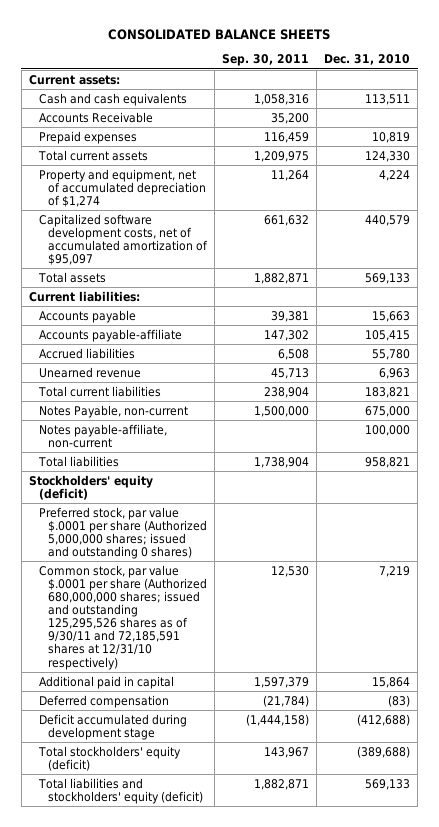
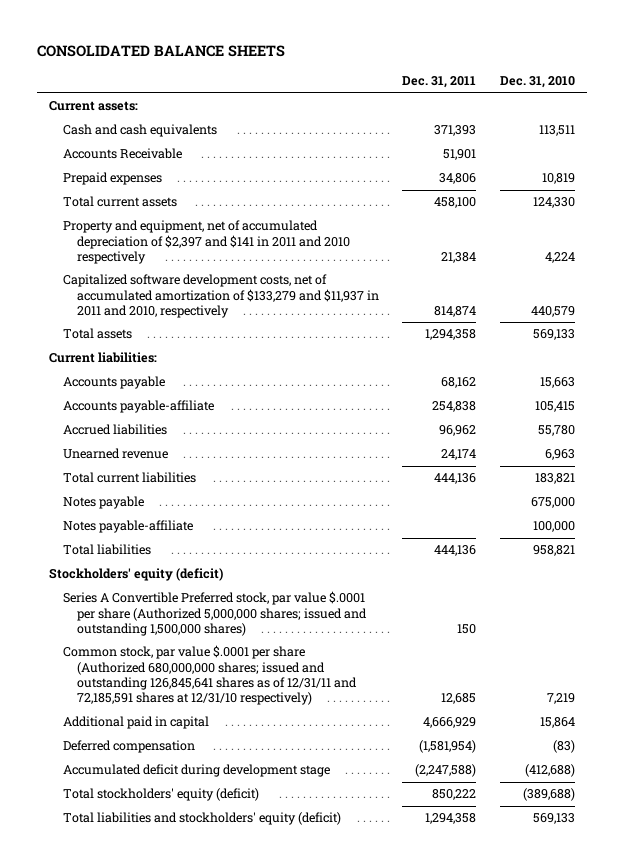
[222,54,310,67] Sep. 30, 2011 -> none
none -> [402,76,477,89] Dec. 31, 2011
[38,168,207,207] Property and equipment, net of accumulated depreciation of $1,274 -> [62,220,350,265] Property and equipment, net of accumulated depreciation of $2,397 and $141 in 2011 and 2010 respectively
[38,213,209,265] Capitalized software development costs, net of accumulated amortization of $95,097 -> [62,274,379,319] Capitalized software development costs, net of accumulated amortization of $133,279 and $11,937 in 2011 and 2010, respectively
[38,404,188,418] Notes Payable, non-current -> [62,496,144,510] Notes payable
[38,423,167,448] Notes payable-affiliate, non-current -> [62,520,193,534] Notes payable-affiliate
[38,506,208,559] Preferred stock, par value $.0001 per share (Authorized 5,000,000 shares; issued and outstanding 0 shares) -> [62,591,367,637] Series A Convertible Preferred stock, par value $.0001 per share (Authorized 5,000,000 shares; issued and outstanding 1,500,000 shares)
[38,564,208,670] Common stock, par value $.0001 per share (Authorized 680,000,000 shares; issued and outstanding 125,295,526 shares as of 9/30/11 and 72,185,591 shares at 12/31/10 respectively) -> [62,645,357,706] Common stock, par value $.0001 per share (Authorized 680,000,000 shares; issued and outstanding 126,845,641 shares as of 12/31/11 and 72,185,591 shares at 12/31/10 respectively)
[38,713,187,740] Deficit accumulated during development stage -> [62,764,330,778] Accumulated deficit during development stage

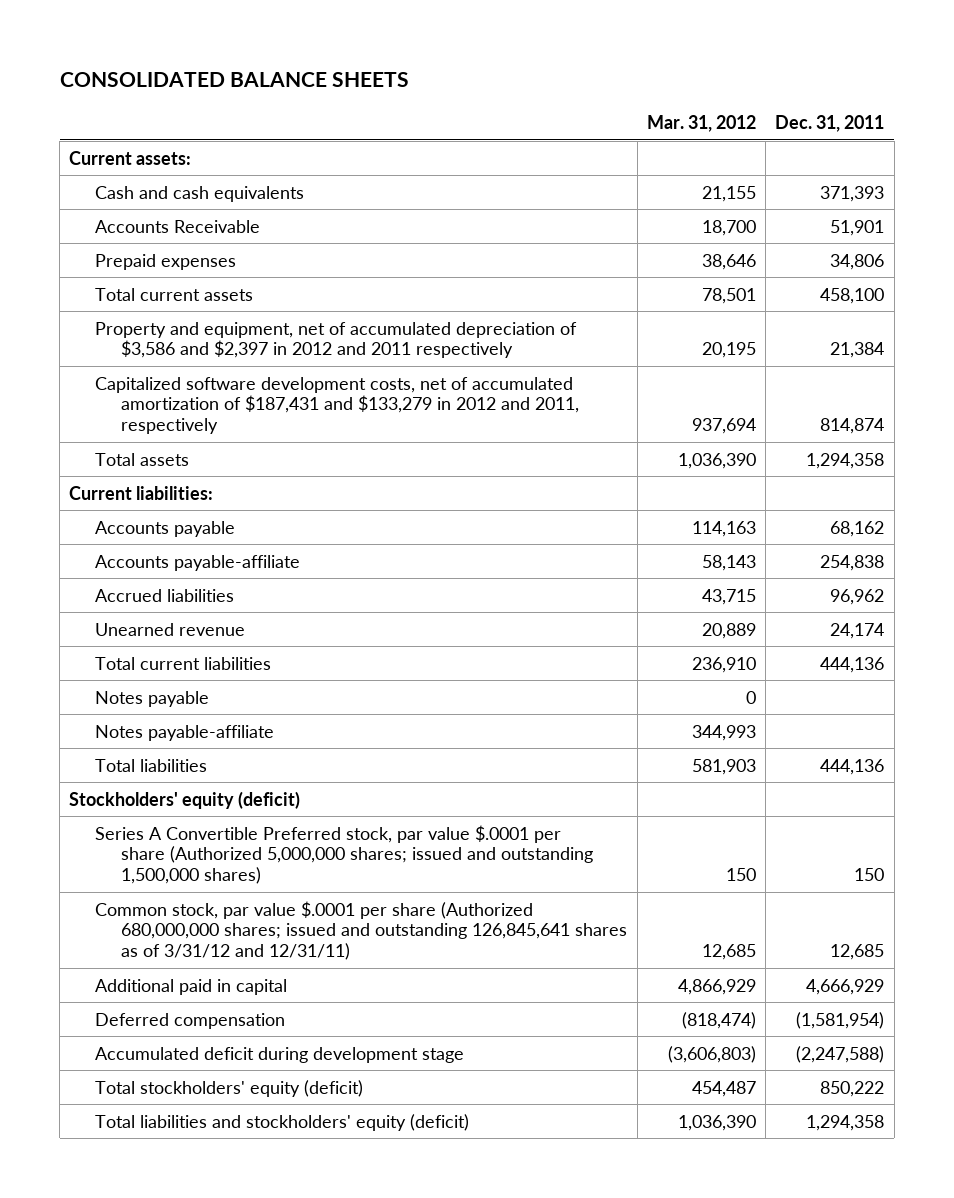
[500,76,576,89] Dec. 31, 2010 -> none
none -> [646,115,756,133] Mar. 31, 2012
[62,220,350,265] Property and equipment, net of accumulated depreciation of $2,397 and $141 in 2011 and 2010 respectively -> [95,321,578,359] Property and equipment, net of accumulated depreciation of $3,586 and $2,397 in 2012 and 2011 respectively
[62,274,379,319] Capitalized software development costs, net of accumulated amortization of $133,279 and $11,937 in 2011 and 2010, respectively -> [95,376,580,435] Capitalized software development costs, net of accumulated amortization of $187,431 and $133,279 in 2012 and 2011, respectively
[62,645,357,706] Common stock, par value $.0001 per share (Authorized 680,000,000 shares; issued and outstanding 126,845,641 shares as of 12/31/11 and 72,185,591 shares at 12/31/10 respectively) -> [95,900,628,961] Common stock, par value $.0001 per share (Authorized 680,000,000 shares; issued and outstanding 126,845,641 shares as of 3/31/12 and 12/31/11)

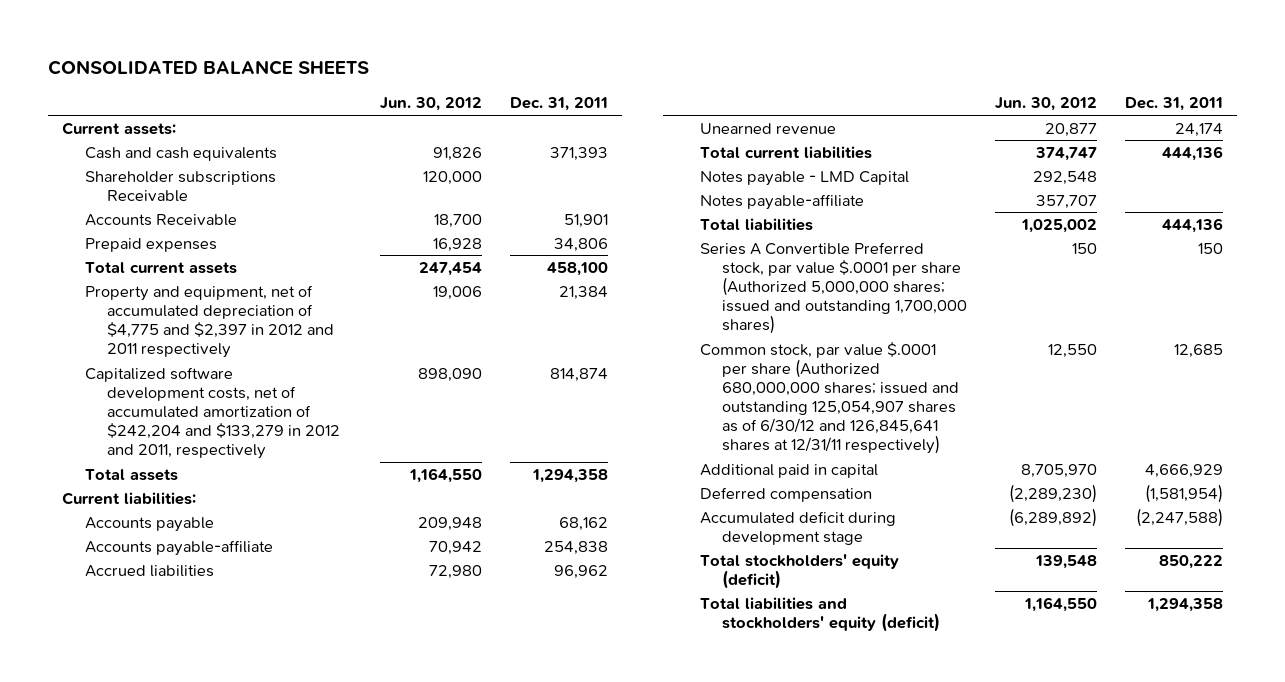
[646,115,756,133] Mar. 31, 2012 -> none
none -> [379,97,482,112] Jun. 30, 2012
none -> [84,170,276,202] Shareholder subscriptions Receivable
[95,321,578,359] Property and equipment, net of accumulated depreciation of $3,586 and $2,397 in 2012 and 2011 respectively -> [84,284,334,358] Property and equipment, net of accumulated depreciation of $4,775 and $2,397 in 2012 and 2011 respectively
[95,376,580,435] Capitalized software development costs, net of accumulated amortization of $187,431 and $133,279 in 2012 and 2011, respectively -> [84,366,340,460] Capitalized software development costs, net of accumulated amortization of $242,204 and $133,279 in 2012 and 2011, respectively
[95,690,210,707] Notes payable -> [699,170,909,186] Notes payable - LMD Capital
[69,790,301,809] Stockholders' equity (deficit) -> none
[95,824,594,885] Series A Convertible Preferred stock, par value $.0001 per share (Authorized 5,000,000 shares; issued and outstanding 1,500,000 shares) -> [699,241,967,335] Series A Convertible Preferred stock, par value $.0001 per share (Authorized 5,000,000 shares; issued and outstanding 1,700,000 shares)
[95,900,628,961] Common stock, par value $.0001 per share (Authorized 680,000,000 shares; issued and outstanding 126,845,641 shares as of 3/31/12 and 12/31/11) -> [699,341,959,455] Common stock, par value $.0001 per share (Authorized 680,000,000 shares; issued and outstanding 125,054,907 shares as of 6/30/12 and 126,845,641 shares at 12/31/11 respectively)

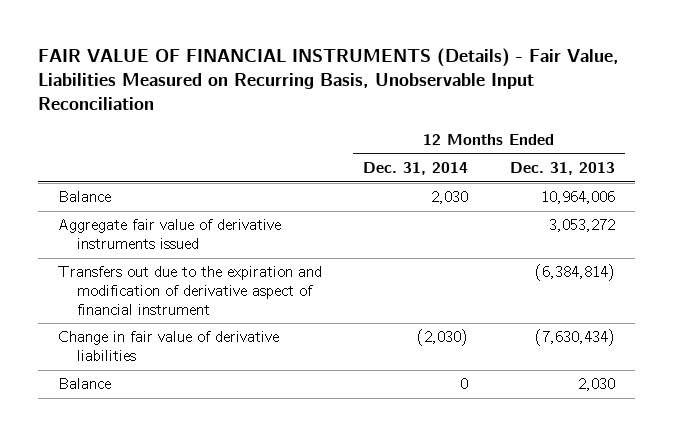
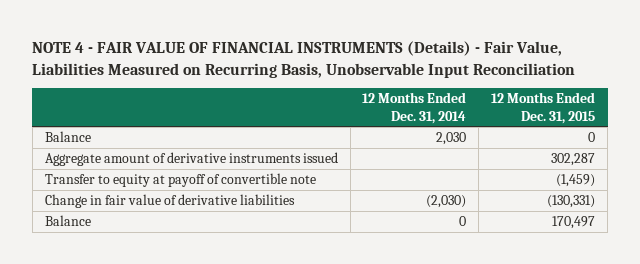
[37,48,619,111] FAIR VALUE OF FINANCIAL INSTRUMENTS (Details) - Fair Value, Liabilities Measured on Recurring Basis, Unobservable Input Reconciliation -> [32,41,576,78] NOTE 4 - FAIR VALUE OF FINANCIAL INSTRUMENTS (Details) - Fair Value, Liabilities Measured on Recurring Basis, Unobservable Input Reconciliation
[509,162,615,176] Dec. 31, 2013 -> none
none -> [491,92,596,124] 12 Months Ended Dec. 31, 2015
[58,266,323,315] Transfers out due to the expiration and modification of derivative aspect of financial instrument -> none
[58,219,282,249] Aggregate fair value of derivative instruments issued -> [44,151,338,166] Aggregate amount of derivative instruments issued
none -> [44,172,316,187] Transfer to equity at payoff of convertible note

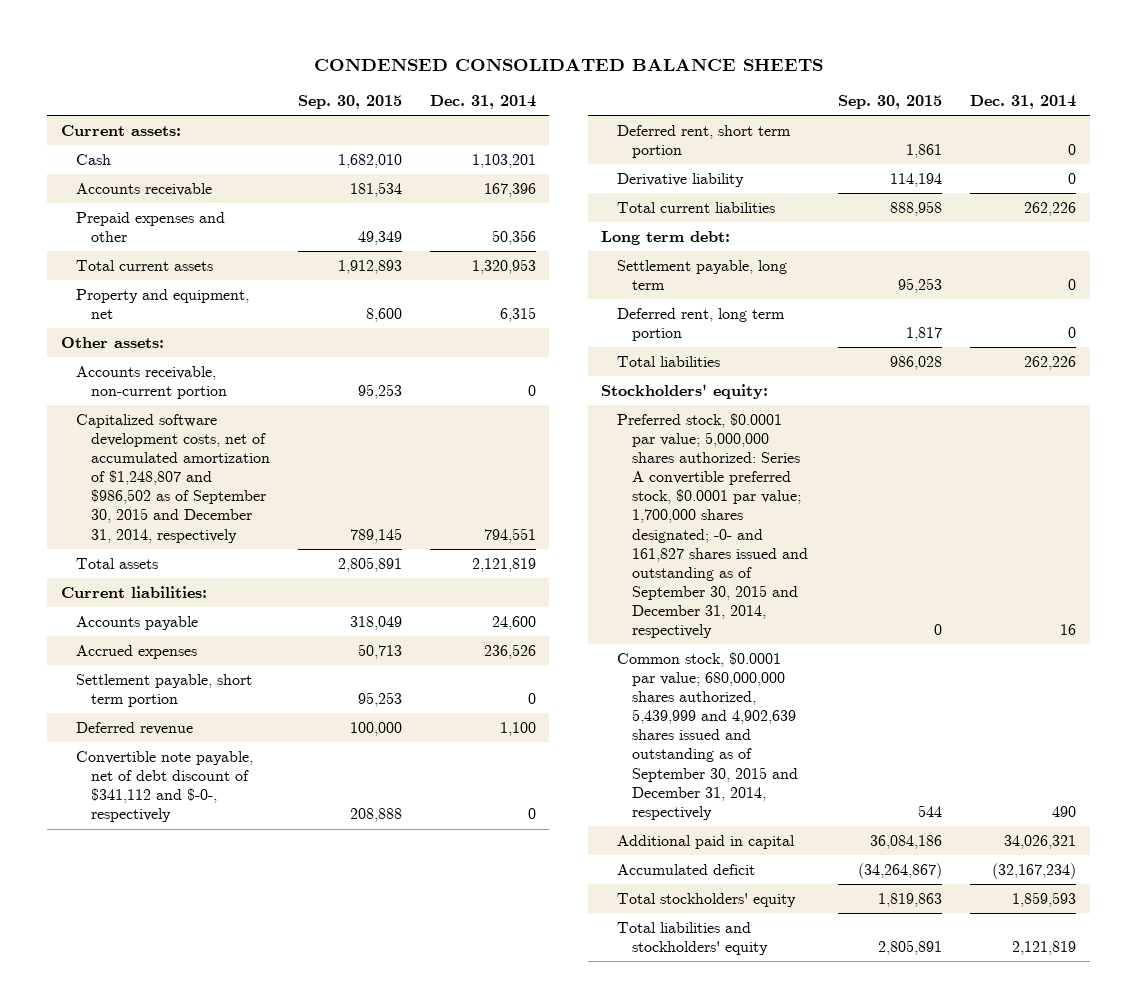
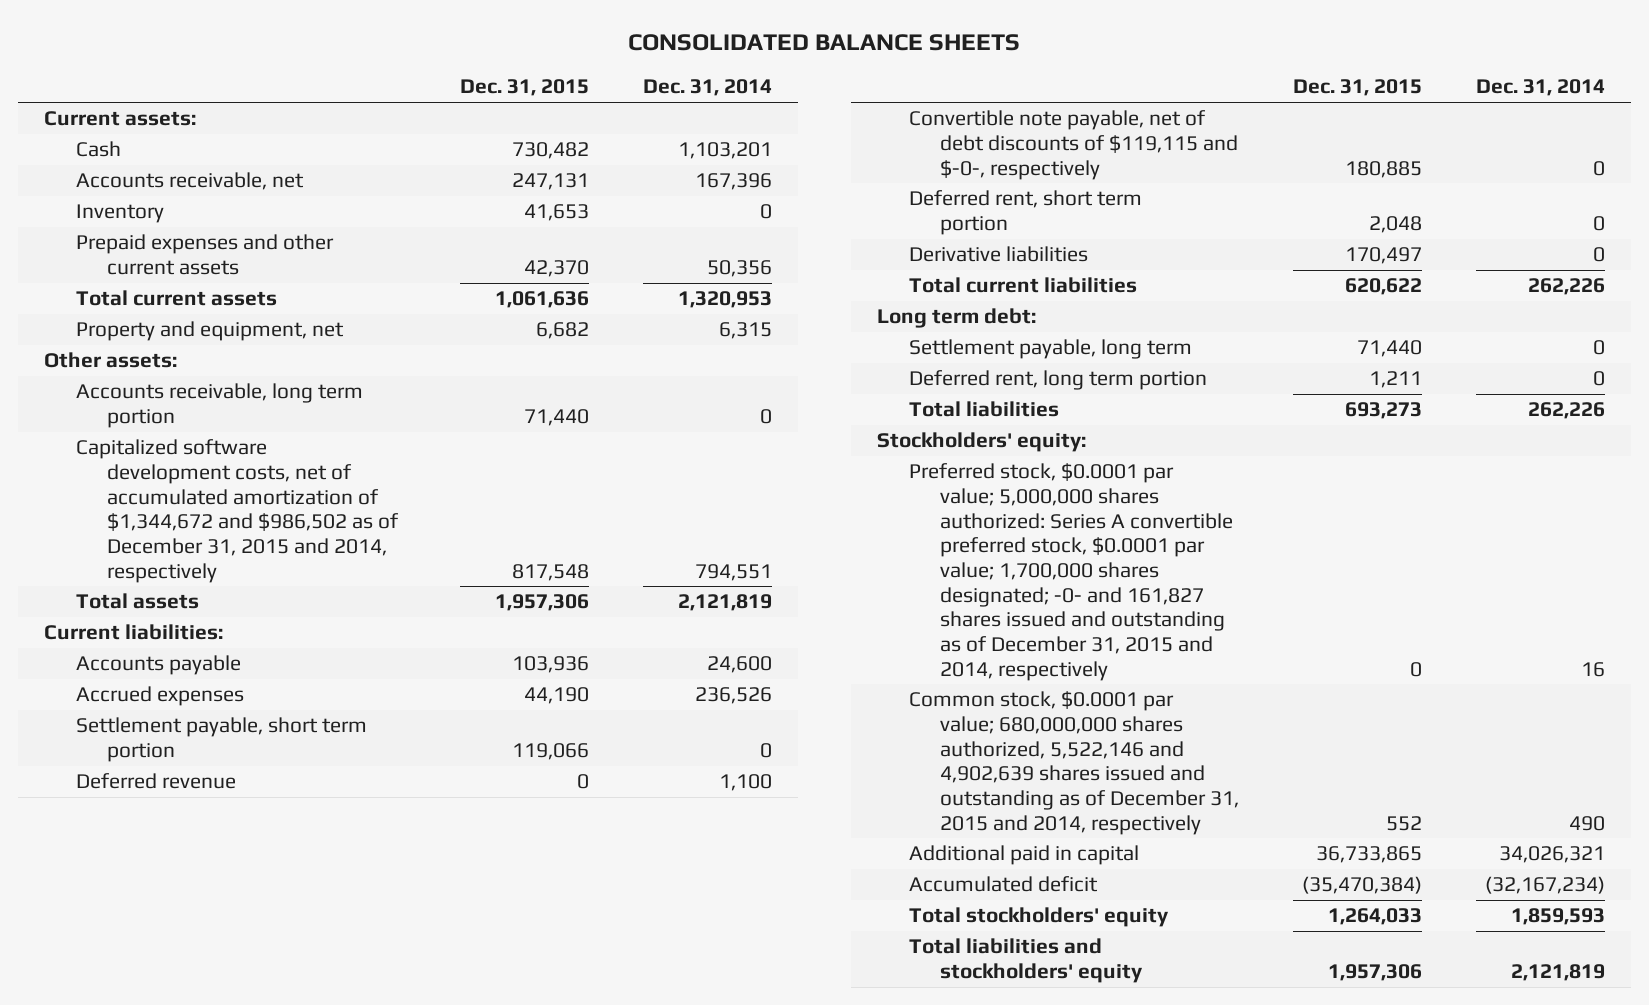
[313,57,823,71] CONDENSED CONSOLIDATED BALANCE SHEETS -> [628,34,1021,52] CONSOLIDATED BALANCE SHEETS
[297,94,402,109] Sep. 30, 2015 -> none
none -> [460,79,590,97] Dec. 31, 2015
[75,182,212,196] Accounts receivable -> [75,172,304,191] Accounts receivable, net
none -> [75,204,164,224] Inventory
[75,211,225,243] Prepaid expenses and other -> [75,234,334,275] Prepaid expenses and other current assets
[75,365,227,400] Accounts receivable, non-current portion -> [75,383,363,428] Accounts receivable, long term portion
[75,413,270,543] Capitalized software development costs, net of accumulated amortization of $1,248,807 and $986,502 as of September 30, 2015 and December 31, 2014, respectively -> [75,439,400,583] Capitalized software development costs, net of accumulated amortization of $1,344,672 and $986,502 as of December 31, 2015 and 2014, respectively
[75,750,253,823] Convertible note payable, net of debt discount of $341,112 and $-0-, respectively -> [908,110,1239,180] Convertible note payable, net of debt discounts of $119,115 and $-0-, respectively
[616,172,744,187] Derivative liability -> [908,246,1088,263] Derivative liabilities
[616,412,808,639] Preferred stock, $0.0001 par value; 5,000,000 shares authorized: Series A convertible preferred stock, $0.0001 par value; 1,700,000 shares designated; -0- and 161,827 shares issued and outstanding as of September 30, 2015 and December 31, 2014, respectively -> [908,463,1234,681] Preferred stock, $0.0001 par value; 5,000,000 shares authorized: Series A convertible preferred stock, $0.0001 par value; 1,700,000 shares designated; -0- and 161,827 shares issued and outstanding as of December 31, 2015 and 2014, respectively
[616,651,798,820] Common stock, $0.0001 par value; 680,000,000 shares authorized, 5,439,999 and 4,902,639 shares issued and outstanding as of September 30, 2015 and December 31, 2014, respectively -> [908,691,1240,835] Common stock, $0.0001 par value; 680,000,000 shares authorized, 5,522,146 and 4,902,639 shares issued and outstanding as of December 31, 2015 and 2014, respectively

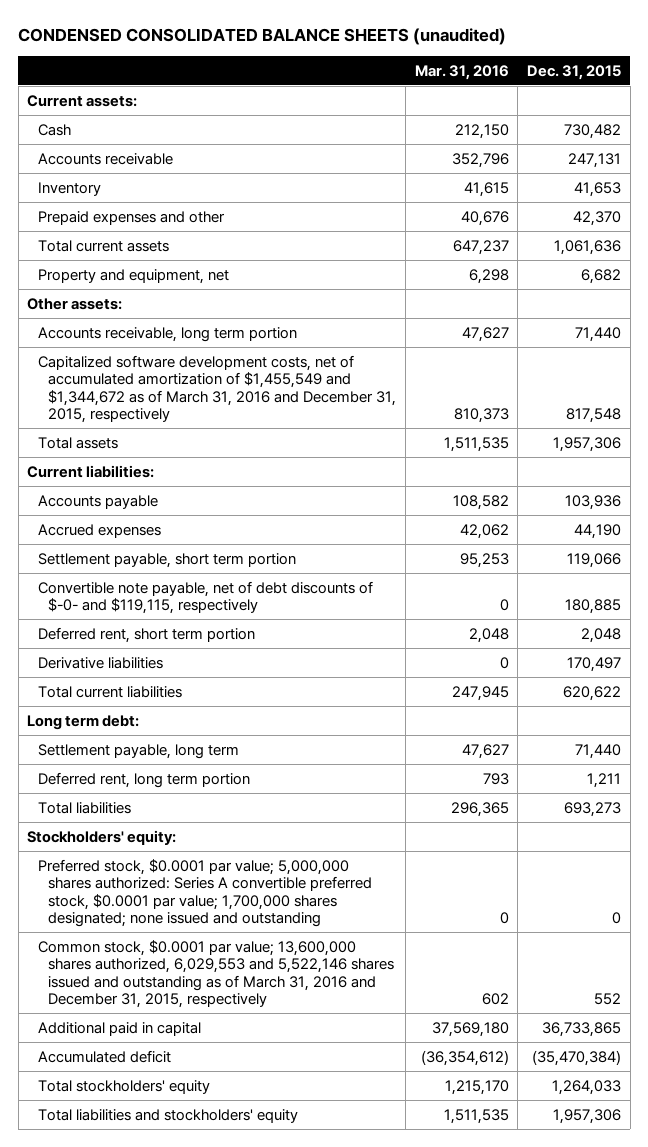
[628,34,1021,52] CONSOLIDATED BALANCE SHEETS -> [18,28,507,46] CONDENSED CONSOLIDATED BALANCE SHEETS (unaudited)
[642,79,772,97] Dec. 31, 2014 -> none
none -> [414,64,509,80] Mar. 31, 2016
[75,172,304,191] Accounts receivable, net -> [37,152,173,165] Accounts receivable
[75,234,334,275] Prepaid expenses and other current assets -> [37,210,225,225] Prepaid expenses and other
[75,439,400,583] Capitalized software development costs, net of accumulated amortization of $1,344,672 and $986,502 as of December 31, 2015 and 2014, respectively -> [37,354,397,424] Capitalized software development costs, net of accumulated amortization of $1,455,549 and $1,344,672 as of March 31, 2016 and December 31, 2015, respectively
[75,773,236,790] Deferred revenue -> none
[908,110,1239,180] Convertible note payable, net of debt discounts of $119,115 and $-0-, respectively -> [37,580,373,615] Convertible note payable, net of debt discounts of $-0- and $119,115, respectively
[908,463,1234,681] Preferred stock, $0.0001 par value; 5,000,000 shares authorized: Series A convertible preferred stock, $0.0001 par value; 1,700,000 shares designated; -0- and 161,827 shares issued and outstanding as of December 31, 2015 and 2014, respectively -> [37,858,373,928] Preferred stock, $0.0001 par value; 5,000,000 shares authorized: Series A convertible preferred stock, $0.0001 par value; 1,700,000 shares designated; none issued and outstanding
[908,691,1240,835] Common stock, $0.0001 par value; 680,000,000 shares authorized, 5,522,146 and 4,902,639 shares issued and outstanding as of December 31, 2015 and 2014, respectively -> [37,939,395,1009] Common stock, $0.0001 par value; 13,600,000 shares authorized, 6,029,553 and 5,522,146 shares issued and outstanding as of March 31, 2016 and December 31, 2015, respectively

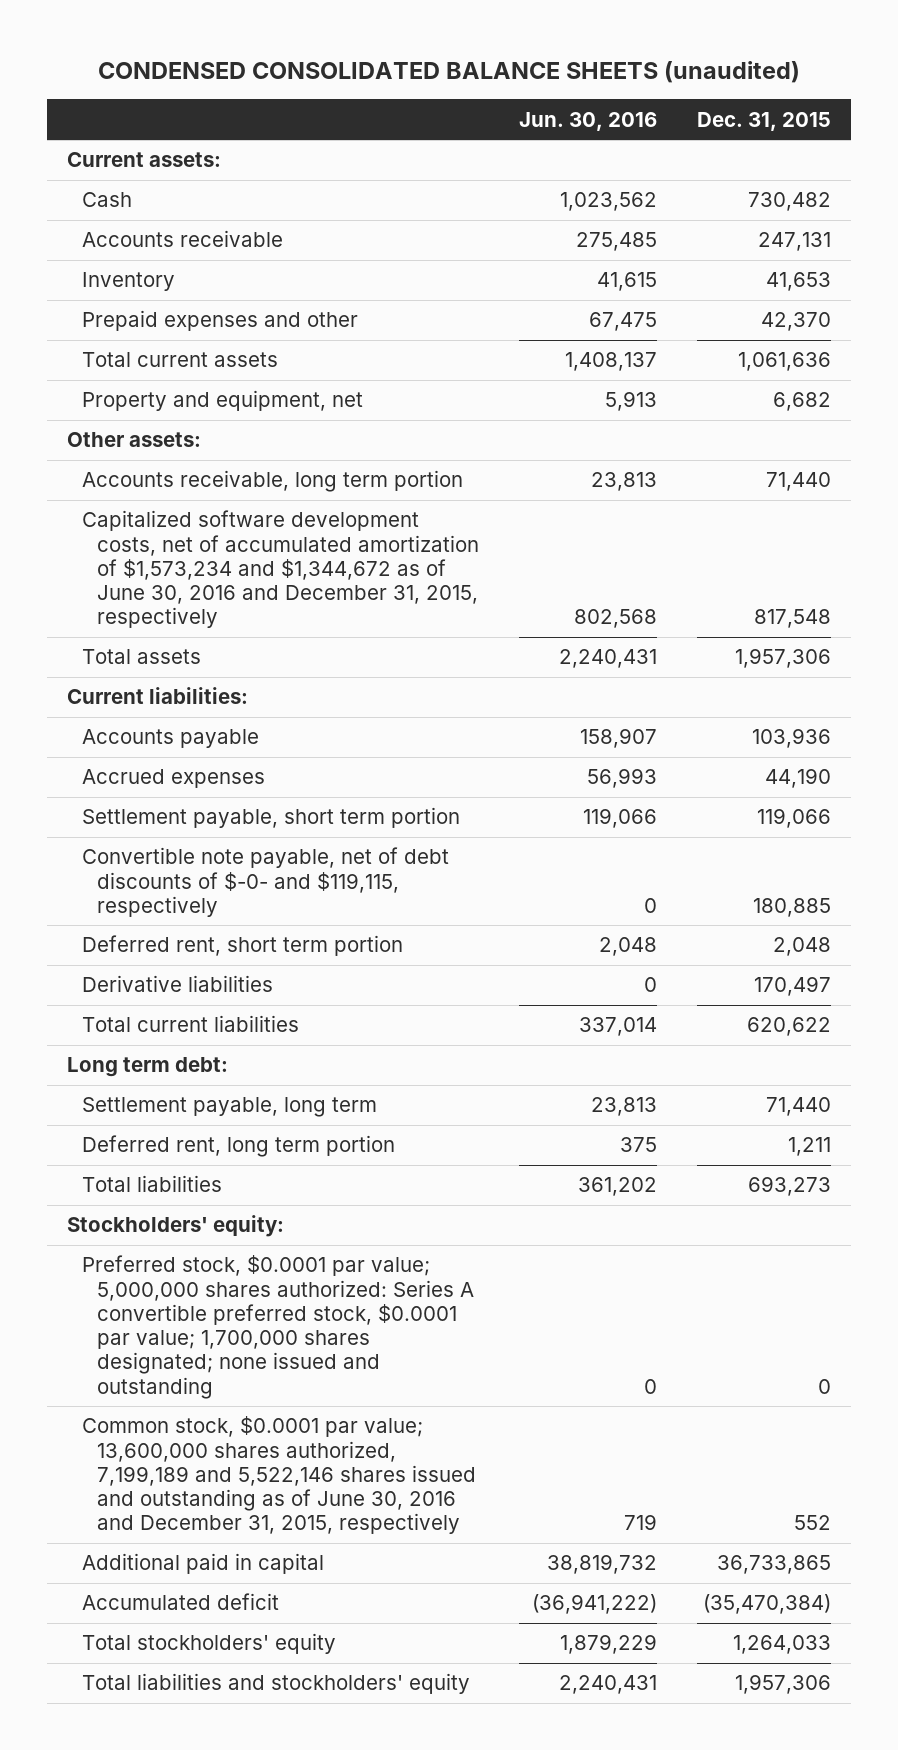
[414,64,509,80] Mar. 31, 2016 -> none
none -> [518,111,657,131] Jun. 30, 2016
[37,354,397,424] Capitalized software development costs, net of accumulated amortization of $1,455,549 and $1,344,672 as of March 31, 2016 and December 31, 2015, respectively -> [82,510,480,629] Capitalized software development costs, net of accumulated amortization of $1,573,234 and $1,344,672 as of June 30, 2016 and December 31, 2015, respectively
[37,939,395,1009] Common stock, $0.0001 par value; 13,600,000 shares authorized, 6,029,553 and 5,522,146 shares issued and outstanding as of March 31, 2016 and December 31, 2015, respectively -> [82,1416,477,1535] Common stock, $0.0001 par value; 13,600,000 shares authorized, 7,199,189 and 5,522,146 shares issued and outstanding as of June 30, 2016 and December 31, 2015, respectively

